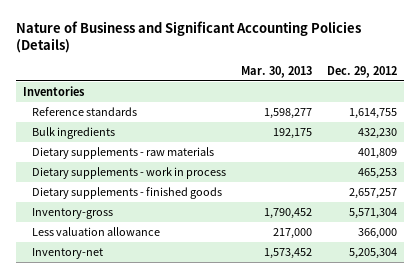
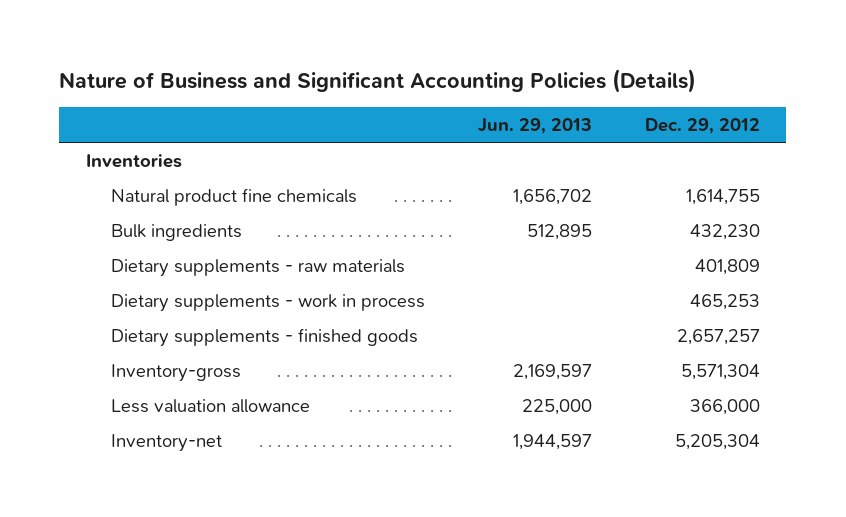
[240,66,312,79] Mar. 30, 2013 -> none
none -> [478,117,593,134] Jun. 29, 2013
[32,106,138,116] Reference standards -> [111,188,358,207] Natural product fine chemicals

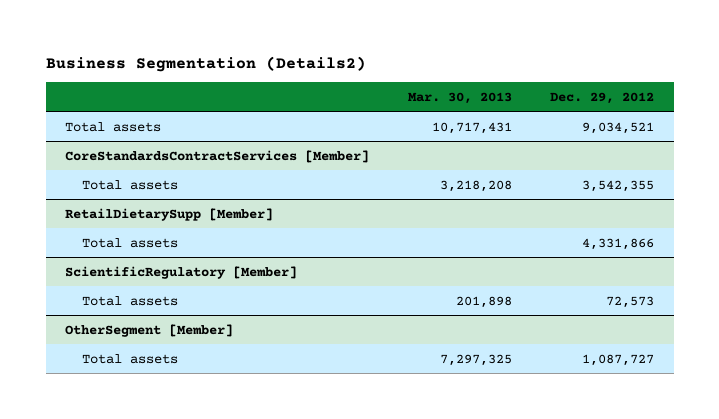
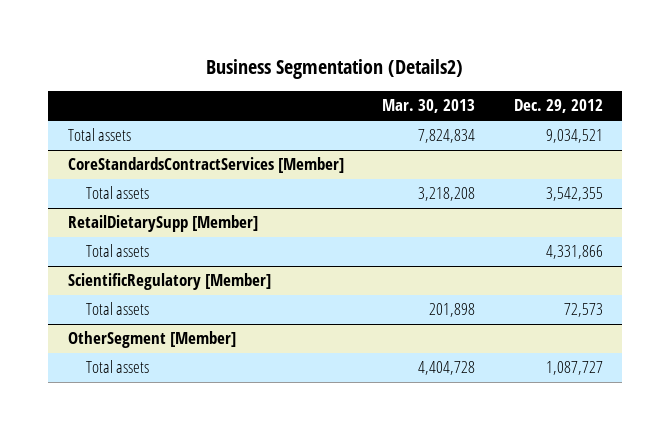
[431,121,512,134] 10,717,431 -> [418,129,476,144] 7,824,834
[439,353,512,366] 7,297,325 -> [418,361,476,376] 4,404,728

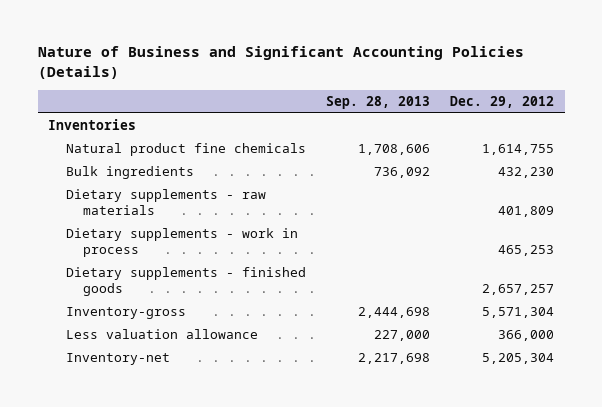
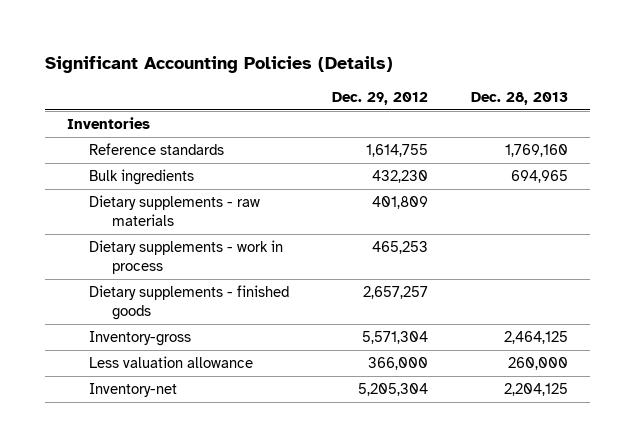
[37,46,524,80] Nature of Business and Significant Accounting Policies (Details) -> [45,55,394,73] Significant Accounting Policies (Details)
[325,95,430,109] Sep. 28, 2013 -> none
none -> [471,92,569,106] Dec. 28, 2013
[65,142,306,156] Natural product fine chemicals -> [89,143,225,156] Reference standards

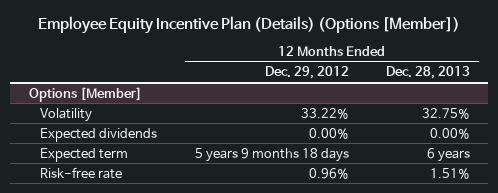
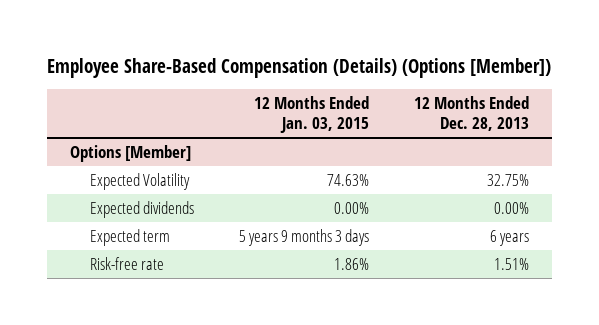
[38,16,461,35] Employee Equity Incentive Plan (Details) (Options [Member]) -> [47,57,552,78] Employee Share-Based Compensation (Details) (Options [Member])
[264,66,349,80] Dec. 29, 2012 -> none
none -> [254,95,370,133] 12 Months Ended Jan. 03, 2015
[40,107,93,122] Volatility -> [90,172,191,190] Expected Volatility

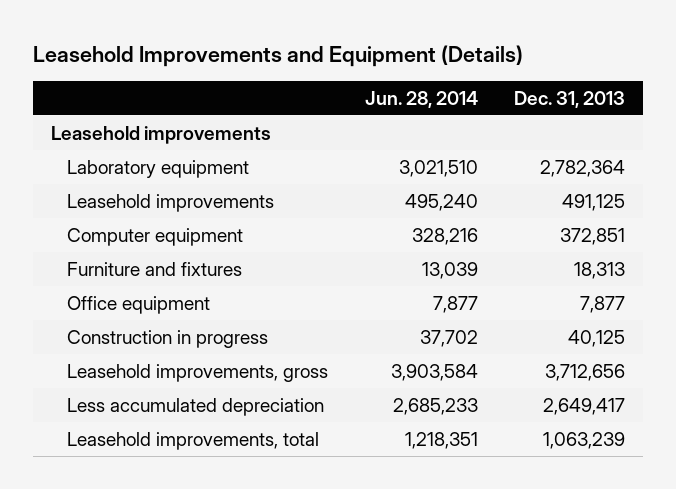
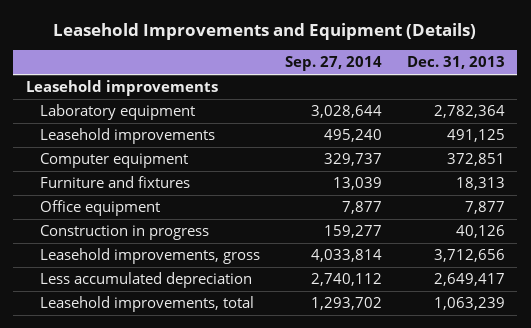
[364,90,478,108] Jun. 28, 2014 -> none
none -> [285,56,383,72] Sep. 27, 2014
[567,329,625,347] 40,125 -> [455,225,505,239] 40,126

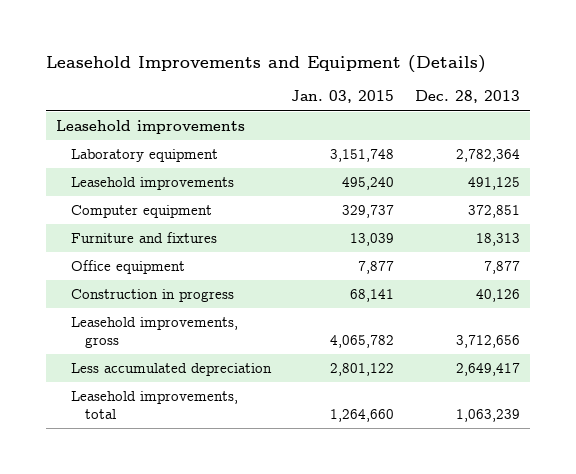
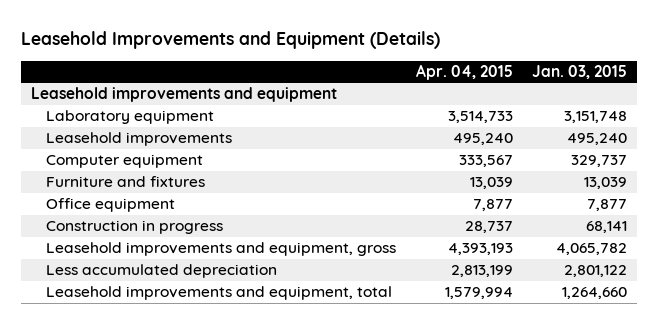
[414,90,520,104] Dec. 28, 2013 -> none
none -> [415,63,513,80] Apr. 04, 2015
[56,119,246,134] Leasehold improvements -> [31,87,338,103] Leasehold improvements and equipment
[70,316,238,349] Leasehold improvements, gross -> [46,242,397,257] Leasehold improvements and equipment, gross
[70,390,238,420] Leasehold improvements, total -> [46,286,393,301] Leasehold improvements and equipment, total

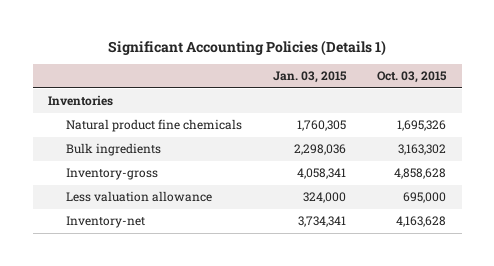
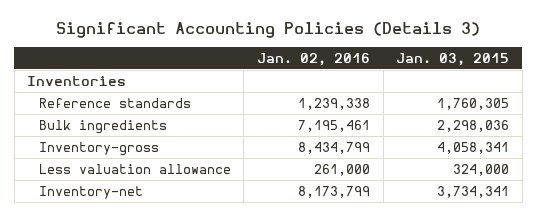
[108,39,387,56] Significant Accounting Policies (Details 1) -> [56,22,481,39] Significant Accounting Policies (Details 3)
[377,71,448,84] Oct. 03, 2015 -> none
none -> [256,52,370,66] Jan. 02, 2016
[65,119,242,133] Natural product fine chemicals -> [38,97,191,108] Reference standards

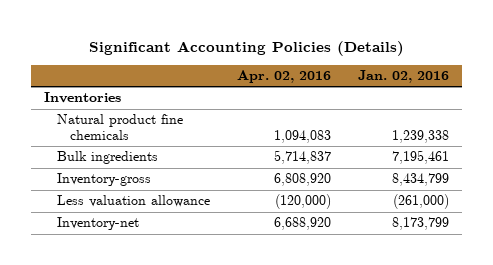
[56,22,481,39] Significant Accounting Policies (Details 3) -> [88,40,404,56] Significant Accounting Policies (Details)
[396,52,510,66] Jan. 03, 2015 -> none
none -> [237,70,332,84] Apr. 02, 2016
[38,97,191,108] Reference standards -> [57,114,184,140] Natural product fine chemicals
[313,163,370,176] 261,000 -> [392,194,449,210] (261,000)

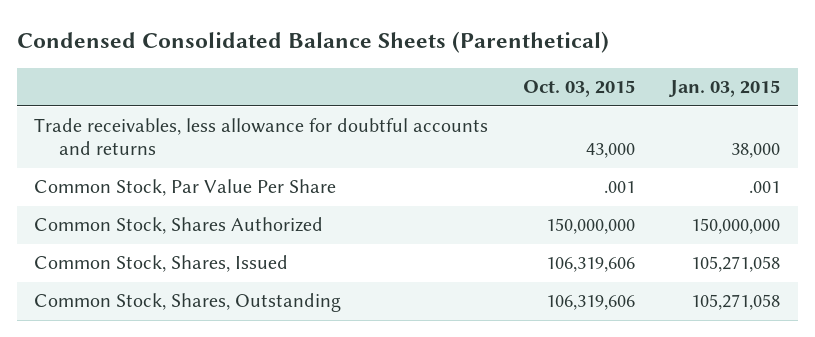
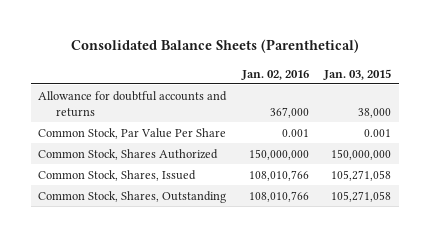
[16,30,609,53] Condensed Consolidated Balance Sheets (Parenthetical) -> [70,39,359,54] Consolidated Balance Sheets (Parenthetical)
[523,80,636,98] Oct. 03, 2015 -> none
none -> [240,69,309,80] Jan. 02, 2016
[34,118,489,156] Trade receivables, less allowance for doubtful accounts and returns -> [38,90,228,118] Allowance for doubtful accounts and returns
[749,181,781,194] .001 -> [364,128,392,137] 0.001

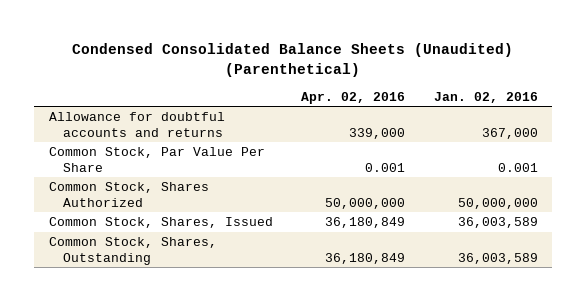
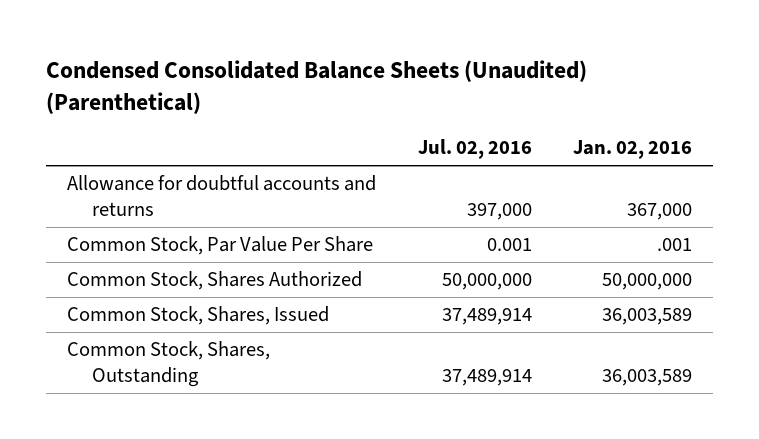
[301,91,406,104] Apr. 02, 2016 -> none
none -> [417,139,532,160] Jul. 02, 2016
[497,162,538,172] 0.001 -> [657,238,693,252] .001

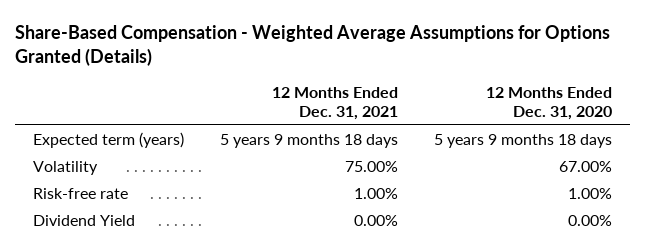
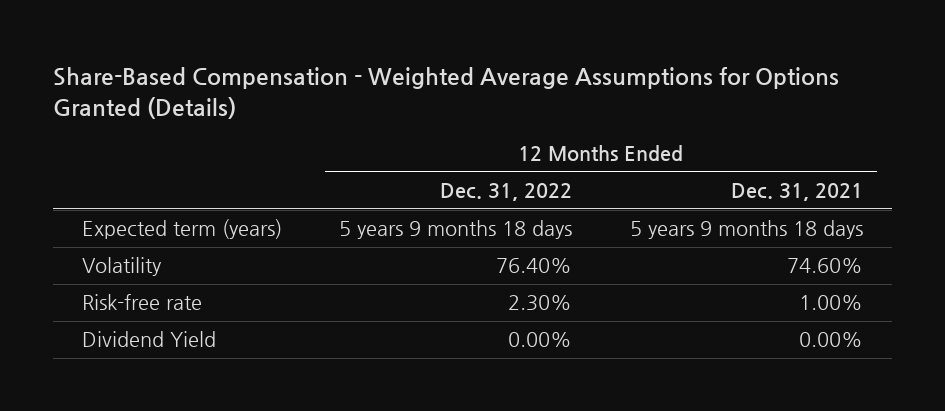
[485,86,612,121] 12 Months Ended Dec. 31, 2020 -> none
none -> [440,183,573,202] Dec. 31, 2022
[345,160,399,172] 75.00% -> [786,258,863,274] 74.60%

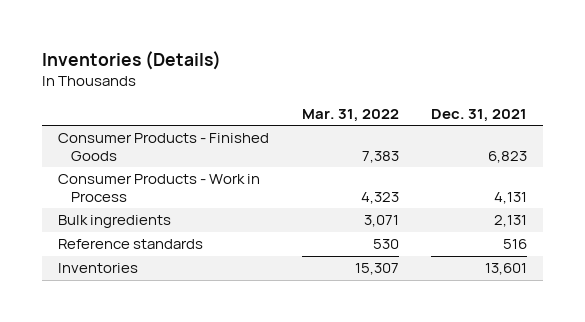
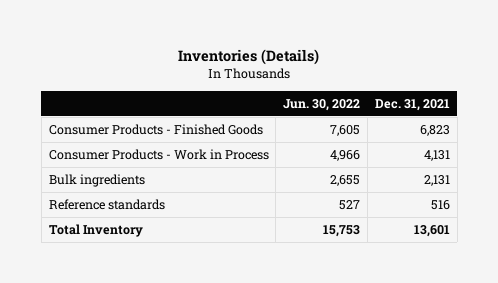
[301,108,399,122] Mar. 31, 2022 -> none
none -> [283,98,361,111] Jun. 30, 2022
[58,263,139,274] Inventories -> [48,224,143,238] Total Inventory

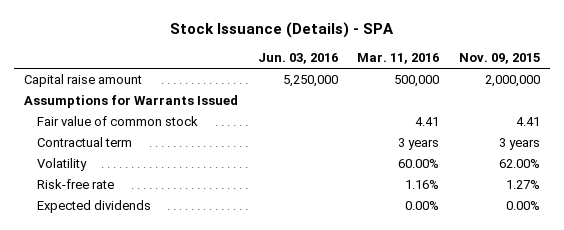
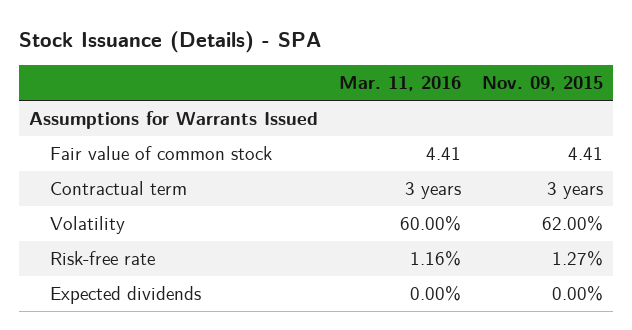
[257,53,338,65] Jun. 03, 2016 -> none
[23,74,142,88] Capital raise amount -> none

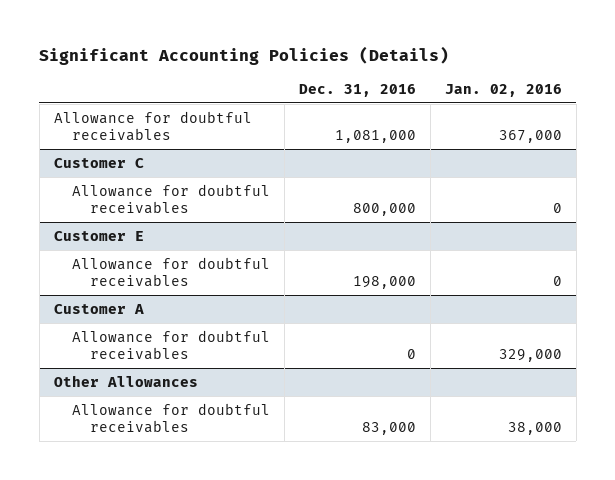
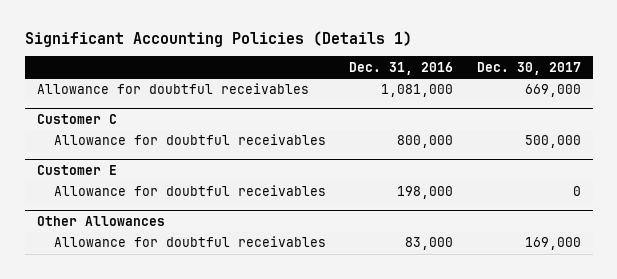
[39,45,450,65] Significant Accounting Policies (Details) -> [24,31,412,48] Significant Accounting Policies (Details 1)
[444,83,562,97] Jan. 02, 2016 -> none
none -> [476,61,581,75] Dec. 30, 2017
[53,303,144,314] Customer A -> none
[71,329,270,360] Allowance for doubtful receivables -> none

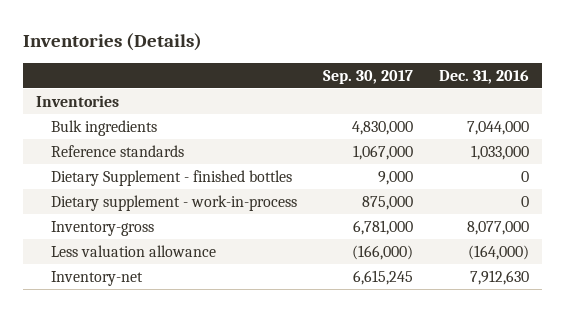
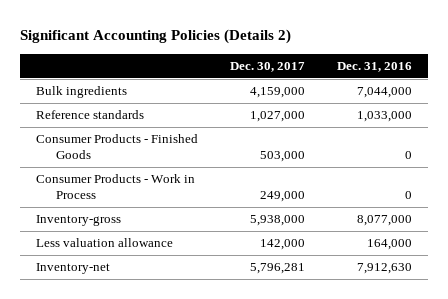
[22,33,202,52] Inventories (Details) -> [20,29,292,45] Significant Accounting Policies (Details 2)
[323,70,414,85] Sep. 30, 2017 -> none
none -> [230,62,306,73] Dec. 30, 2017
[35,94,119,107] Inventories -> none
[51,169,293,186] Dietary Supplement - finished bottles -> [36,134,199,159] Consumer Products - Finished Goods
[51,194,298,211] Dietary supplement - work-in-process -> [36,174,196,199] Consumer Products - Work in Process
[468,244,530,260] (164,000) -> [367,239,413,251] 164,000

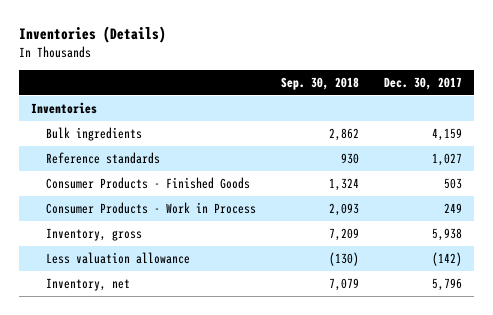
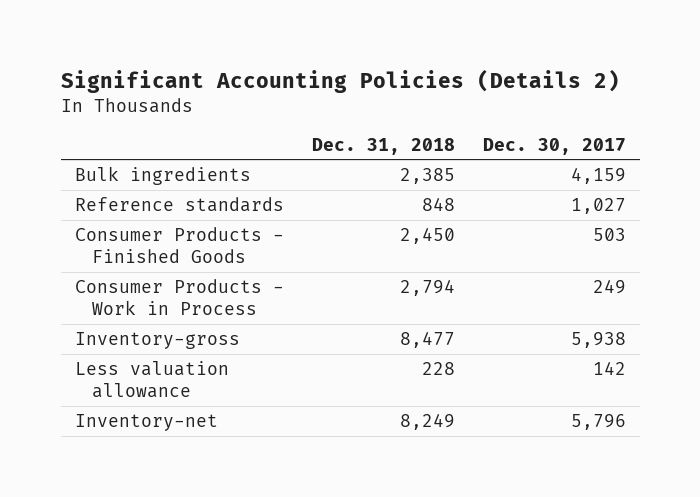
[18,26,166,44] Inventories (Details) -> [60,69,620,94] Significant Accounting Policies (Details 2)
[280,76,359,90] Sep. 30, 2018 -> none
none -> [311,137,455,155] Dec. 31, 2018
[31,102,98,115] Inventories -> none
[46,228,143,242] Inventory, gross -> [74,332,240,350] Inventory-gross
[431,252,462,267] (142) -> [592,361,626,376] 142
[46,278,131,292] Inventory, net -> [74,414,218,432] Inventory-net

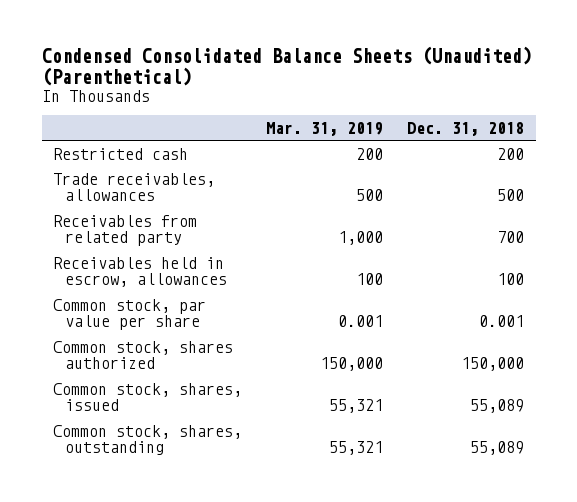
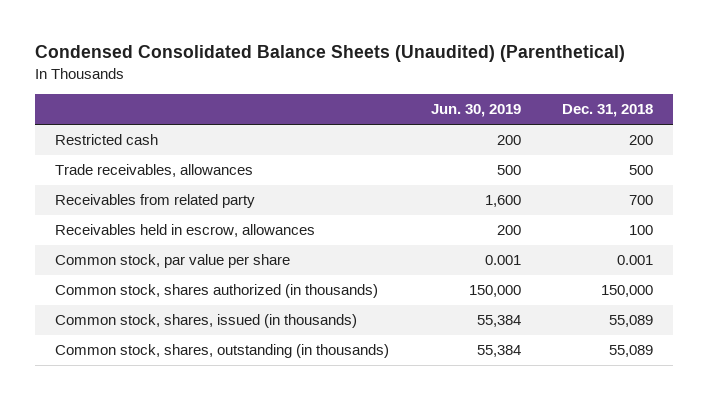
[266,121,384,136] Mar. 31, 2019 -> none
none -> [430,104,521,118] Jun. 30, 2019
[53,340,234,370] Common stock, shares authorized -> [55,284,379,299] Common stock, shares authorized (in thousands)
[53,382,243,412] Common stock, shares, issued -> [55,314,358,329] Common stock, shares, issued (in thousands)
[53,424,243,456] Common stock, shares, outstanding -> [55,344,390,359] Common stock, shares, outstanding (in thousands)

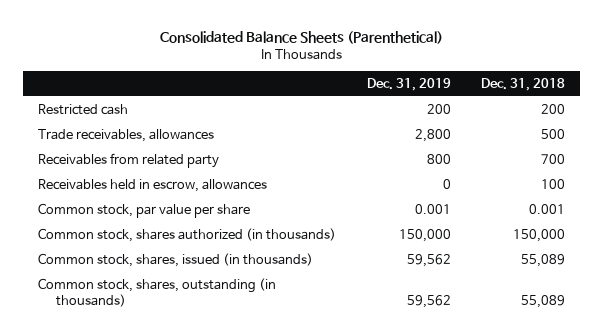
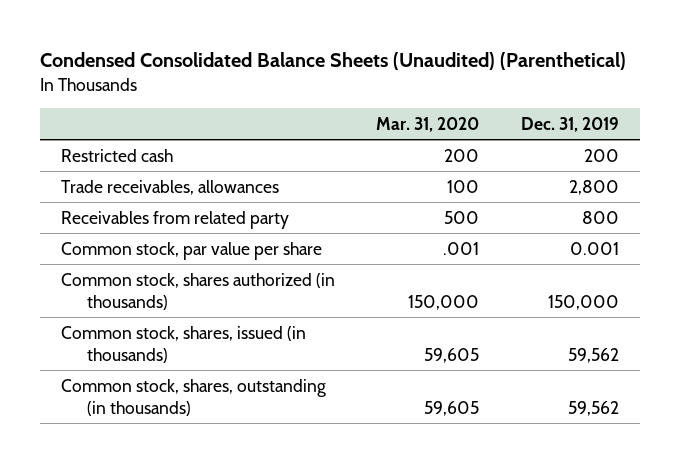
[159,30,443,44] Consolidated Balance Sheets (Parenthetical) -> [39,52,626,71] Condensed Consolidated Balance Sheets (Unaudited) (Parenthetical)
[481,77,566,91] Dec. 31, 2018 -> none
none -> [376,116,480,132] Mar. 31, 2020
[38,178,268,192] Receivables held in escrow, allowances -> none

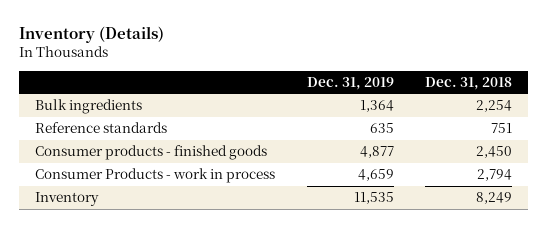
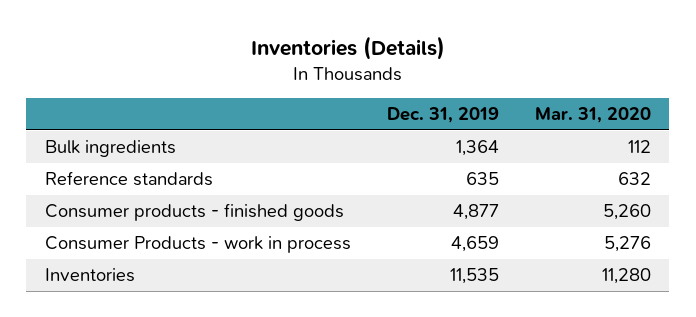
[18,26,164,44] Inventory (Details) -> [250,35,445,60] Inventories (Details)
[425,76,513,90] Dec. 31, 2018 -> none
none -> [535,107,652,124] Mar. 31, 2020
[34,192,99,207] Inventory -> [44,268,135,283] Inventories

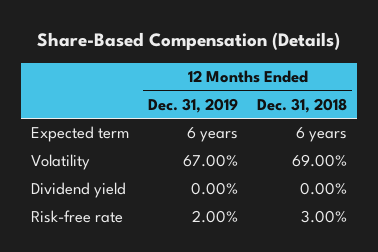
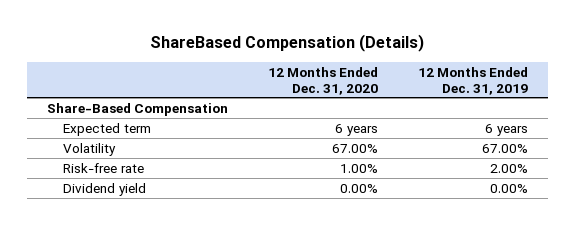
[36,32,340,51] Share-Based Compensation (Details) -> [150,34,425,53] ShareBased Compensation (Details)
[257,97,348,113] Dec. 31, 2018 -> none
none -> [267,66,378,95] 12 Months Ended Dec. 31, 2020
none -> [46,102,228,116] Share-Based Compensation
[30,182,126,199] Dividend yield -> [63,182,147,196] Dividend yield

